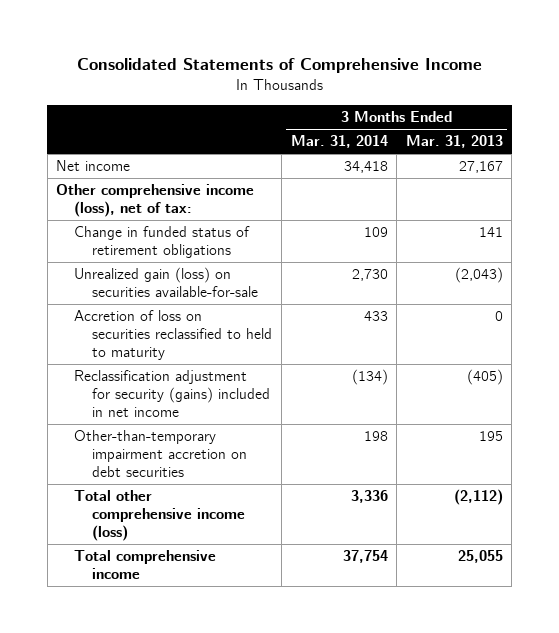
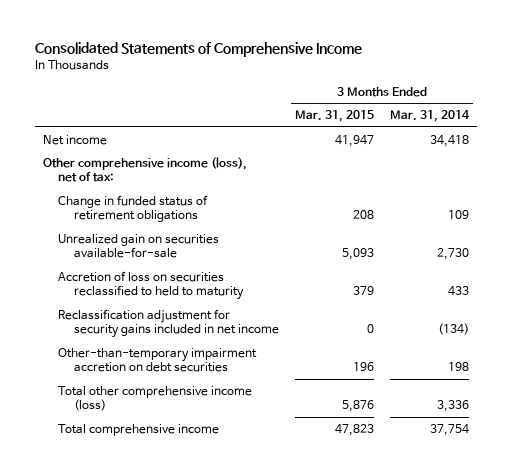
[405,135,503,149] Mar. 31, 2013 -> none
none -> [295,110,375,123] Mar. 31, 2015
[74,267,259,298] Unrealized gain (loss) on securities available-for-sale -> [58,233,220,259] Unrealized gain on securities available-for-sale
[74,370,271,417] Reclassification adjustment for security (gains) included in net income -> [58,308,279,339] Reclassification adjustment for security gains included in net income

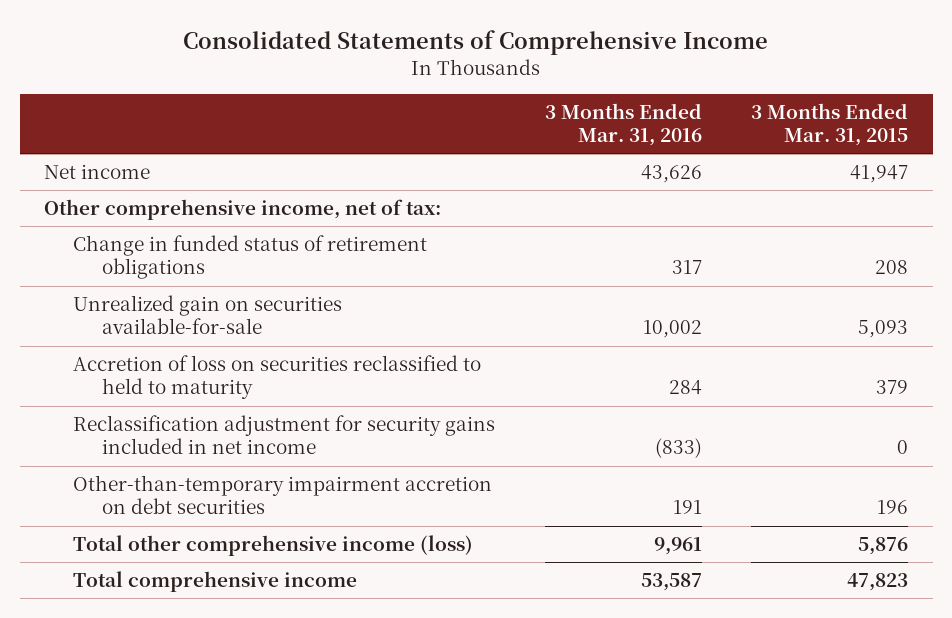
[390,110,471,123] Mar. 31, 2014 -> none
none -> [544,102,702,146] 3 Months Ended Mar. 31, 2016
[42,156,247,183] Other comprehensive income (loss), net of tax: -> [44,199,442,221] Other comprehensive income, net of tax:

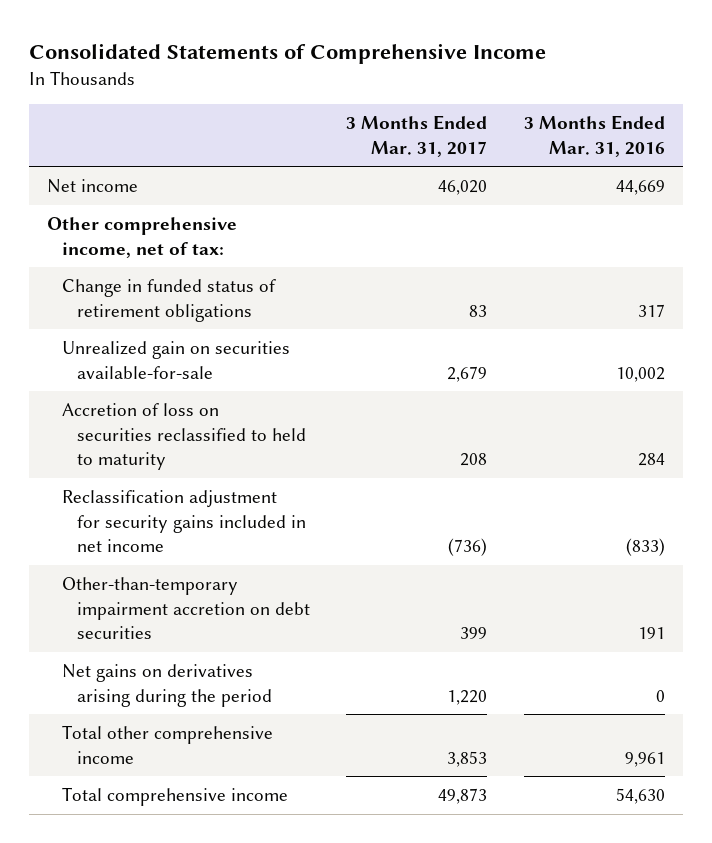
[750,102,908,146] 3 Months Ended Mar. 31, 2015 -> none
none -> [346,115,488,157] 3 Months Ended Mar. 31, 2017
[640,165,702,184] 43,626 -> [615,180,665,196] 44,669
none -> [62,664,273,707] Net gains on derivatives arising during the period
[73,535,474,557] Total other comprehensive income (loss) -> [62,725,274,764] Total other comprehensive income
[640,573,702,592] 53,587 -> [615,788,665,805] 54,630

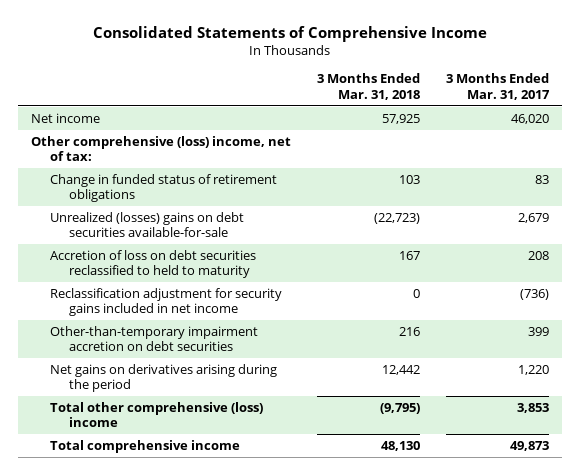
[523,115,665,157] 3 Months Ended Mar. 31, 2016 -> none
none -> [316,73,420,100] 3 Months Ended Mar. 31, 2018
[47,217,238,258] Other comprehensive income, net of tax: -> [31,135,292,162] Other comprehensive (loss) income, net of tax:
[62,341,291,379] Unrealized gain on securities available-for-sale -> [49,211,244,238] Unrealized (losses) gains on debt securities available-for-sale
[62,403,307,470] Accretion of loss on securities reclassified to held to maturity -> [49,249,256,279] Accretion of loss on debt securities reclassified to held to maturity
[62,725,274,764] Total other comprehensive income -> [49,401,263,428] Total other comprehensive (loss) income

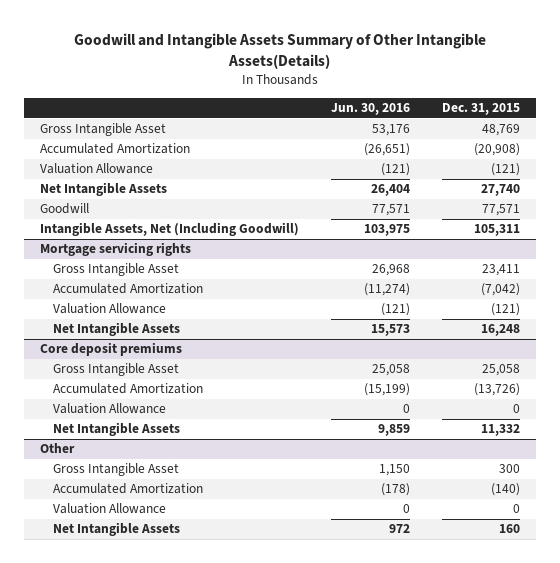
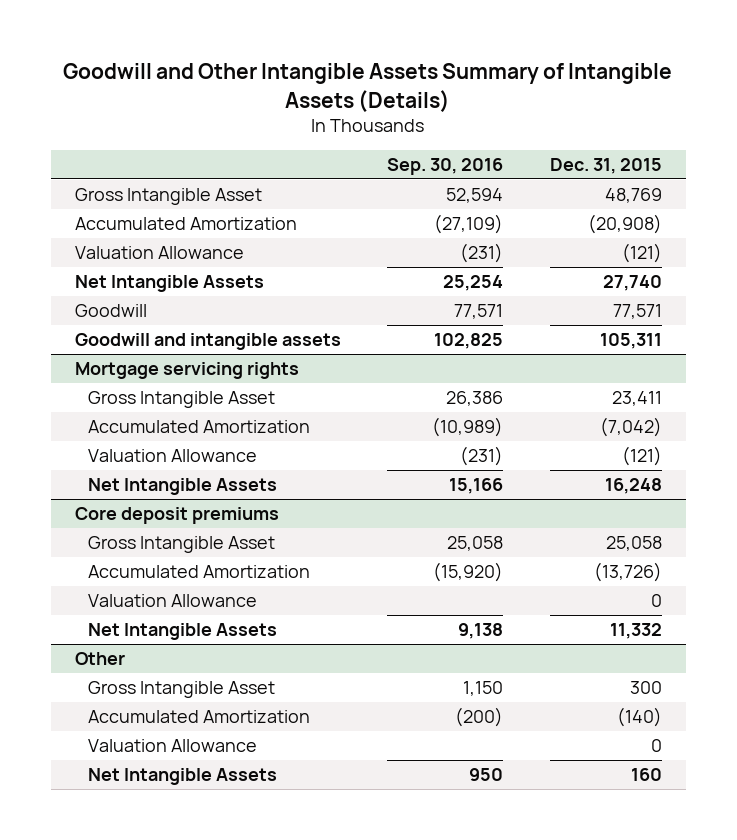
[74,33,487,70] Goodwill and Intangible Assets Summary of Other Intangible Assets(Details) -> [63,63,673,112] Goodwill and Other Intangible Assets Summary of Intangible Assets (Details)
[331,103,411,116] Jun. 30, 2016 -> none
none -> [387,158,504,176] Sep. 30, 2016
[40,222,300,237] Intangible Assets, Net (Including Goodwill) -> [74,332,341,350] Goodwill and intangible assets

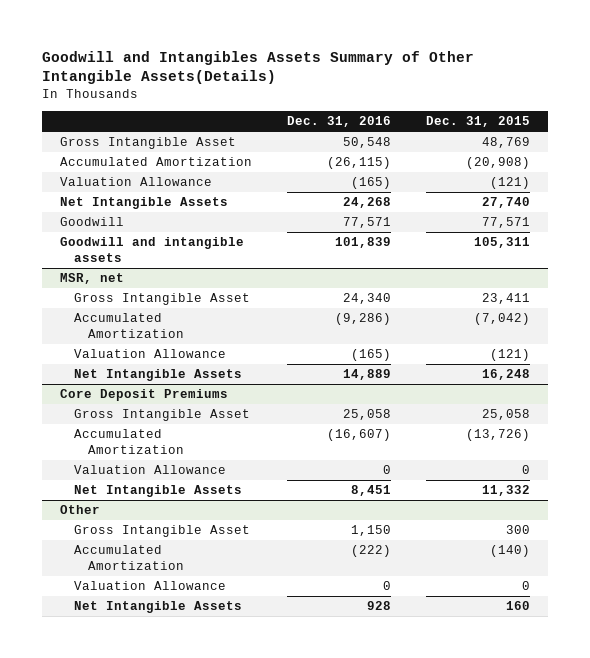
[63,63,673,112] Goodwill and Other Intangible Assets Summary of Intangible Assets (Details) -> [42,50,475,85] Goodwill and Intangibles Assets Summary of Other Intangible Assets(Details)
[387,158,504,176] Sep. 30, 2016 -> none
none -> [286,116,391,128] Dec. 31, 2016
[74,361,299,379] Mortgage servicing rights -> [59,273,124,285] MSR, net
[74,506,279,524] Core deposit premiums -> [59,389,228,402] Core Deposit Premiums

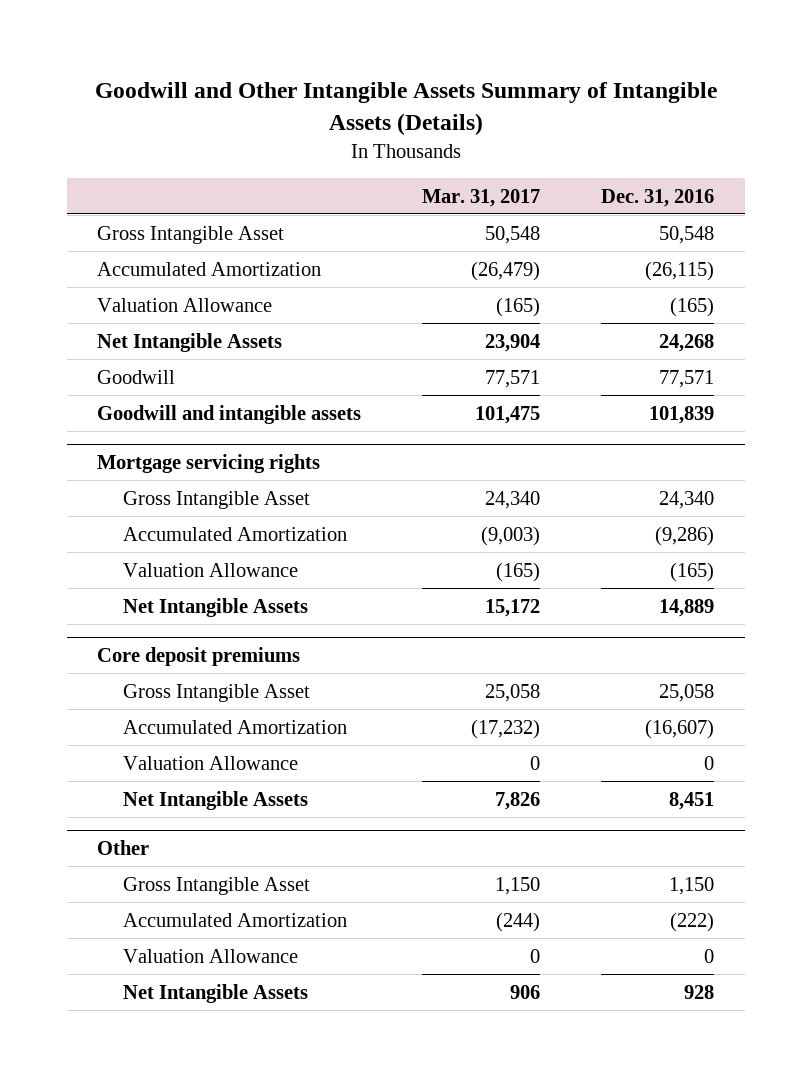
[42,50,475,85] Goodwill and Intangibles Assets Summary of Other Intangible Assets(Details) -> [94,82,717,136] Goodwill and Other Intangible Assets Summary of Intangible Assets (Details)
[426,116,531,128] Dec. 31, 2015 -> none
none -> [422,188,541,207] Mar. 31, 2017
[59,273,124,285] MSR, net -> [97,453,321,473] Mortgage servicing rights
[59,389,228,402] Core Deposit Premiums -> [97,646,301,666] Core deposit premiums

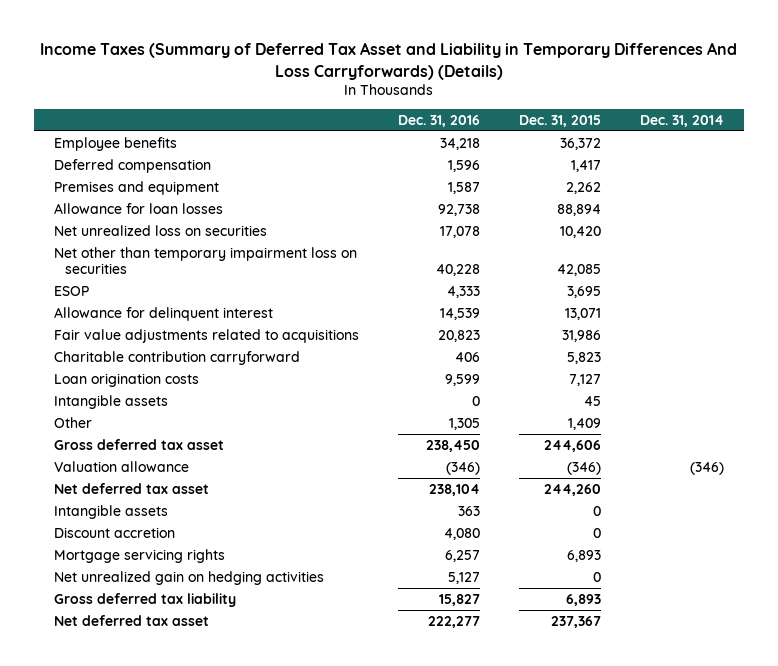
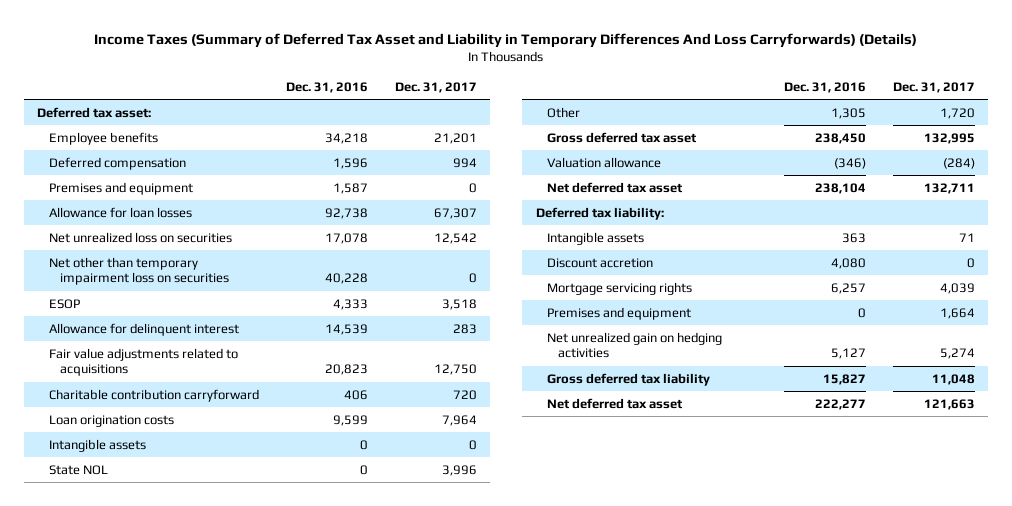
[518,114,601,127] Dec. 31, 2015 -> none
[640,114,725,127] Dec. 31, 2014 -> none
none -> [394,81,477,93] Dec. 31, 2017
none -> [37,106,152,118] Deferred tax asset:
none -> [48,464,108,475] State NOL
none -> [535,206,664,220] Deferred tax liability:
none -> [546,306,691,320] Premises and equipment

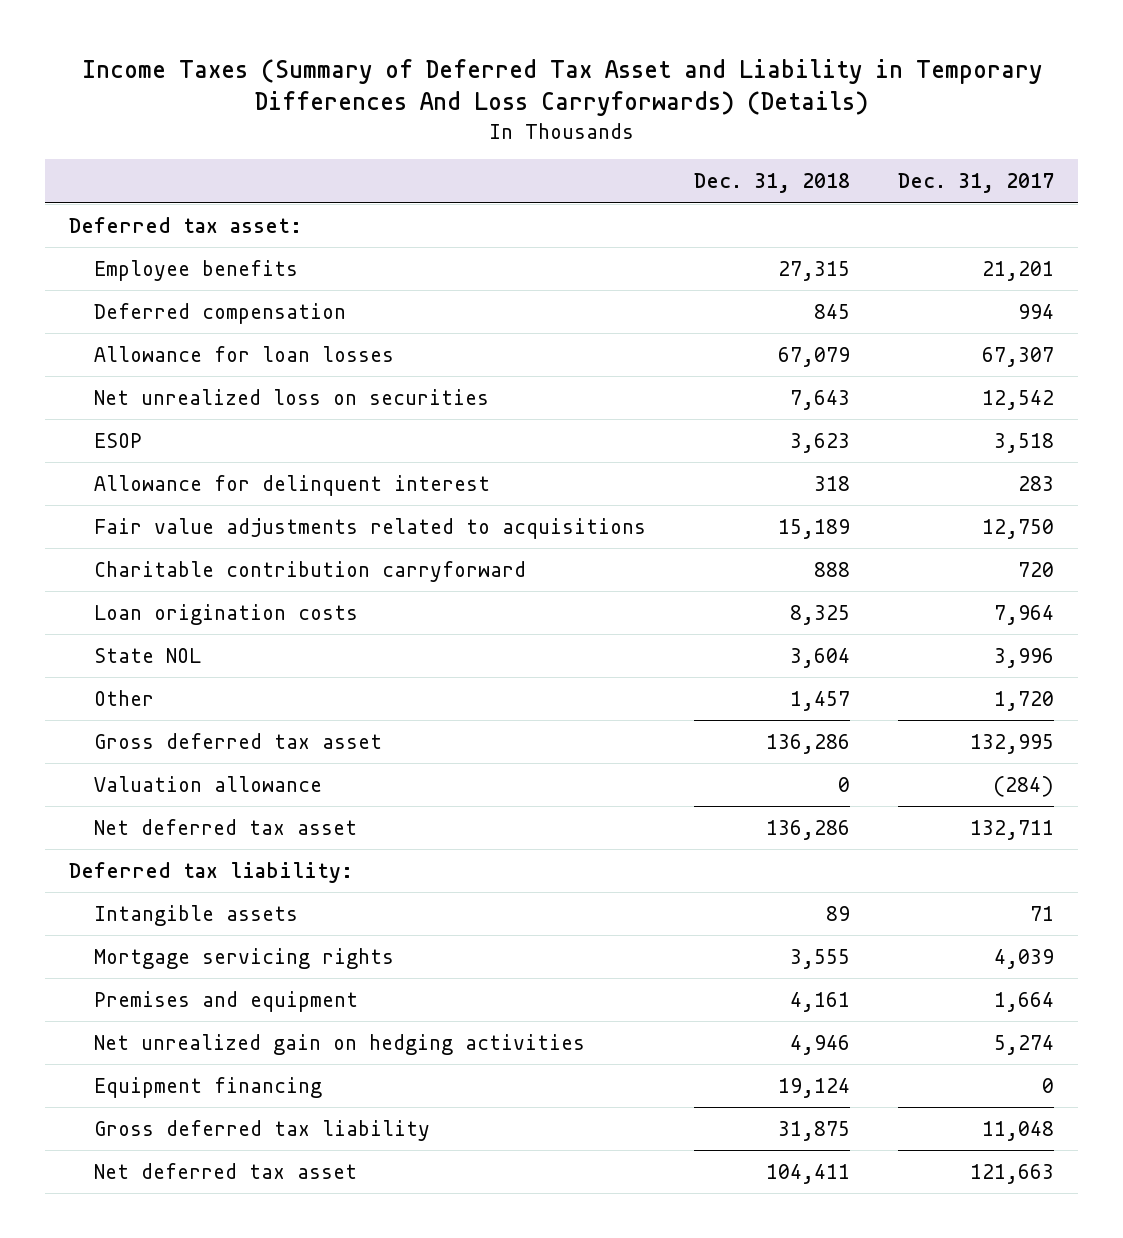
[285,81,368,93] Dec. 31, 2016 -> none
none -> [694,173,851,194] Dec. 31, 2018
[48,181,193,195] Premises and equipment -> none
[48,256,230,286] Net other than temporary impairment loss on securities -> none
[48,438,146,452] Intangible assets -> none
[546,257,653,268] Discount accretion -> none
none -> [94,1076,323,1098] Equipment financing

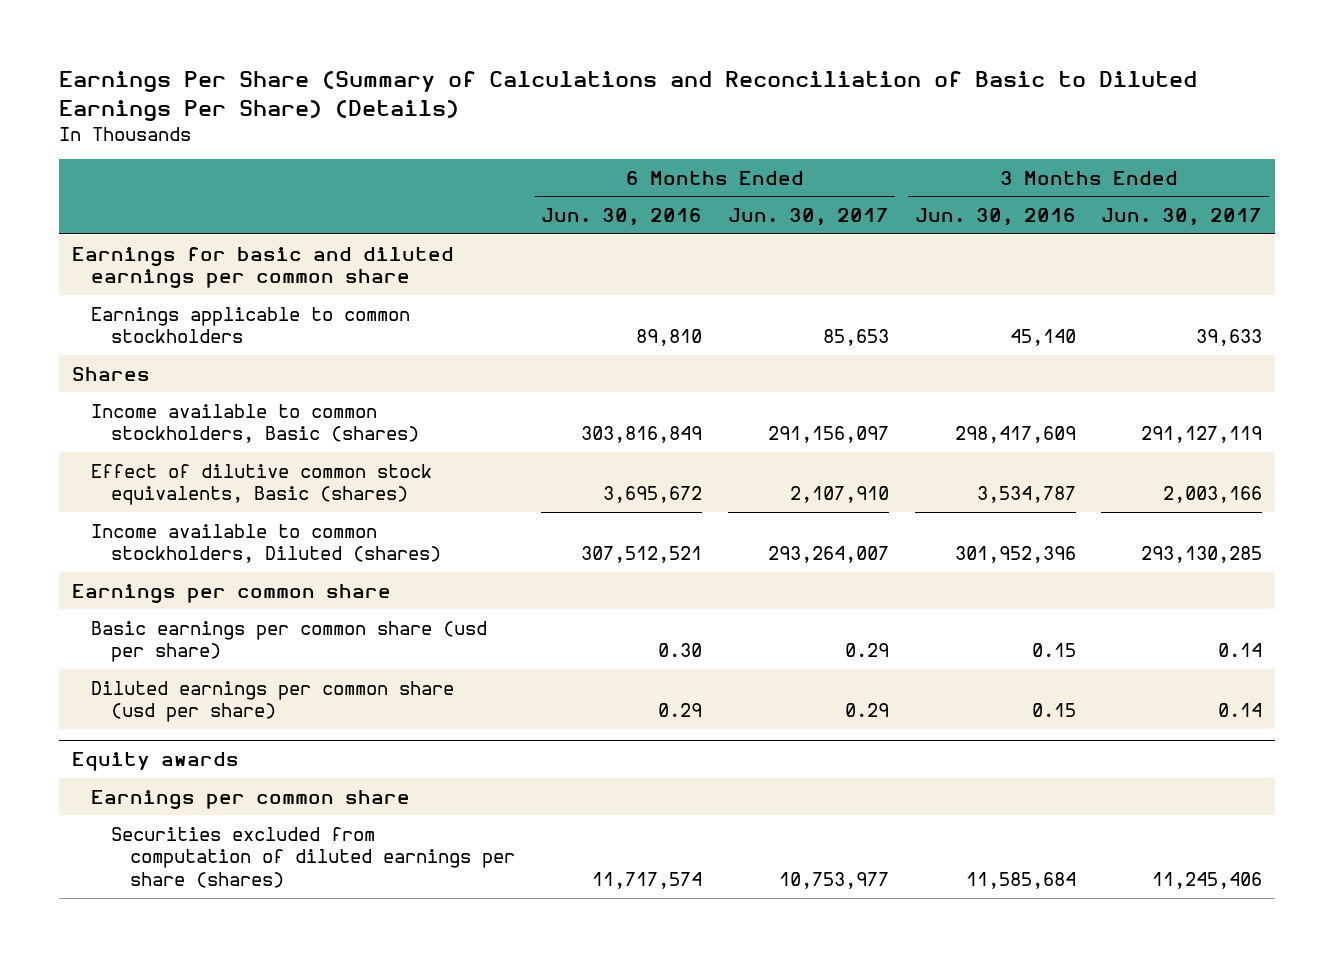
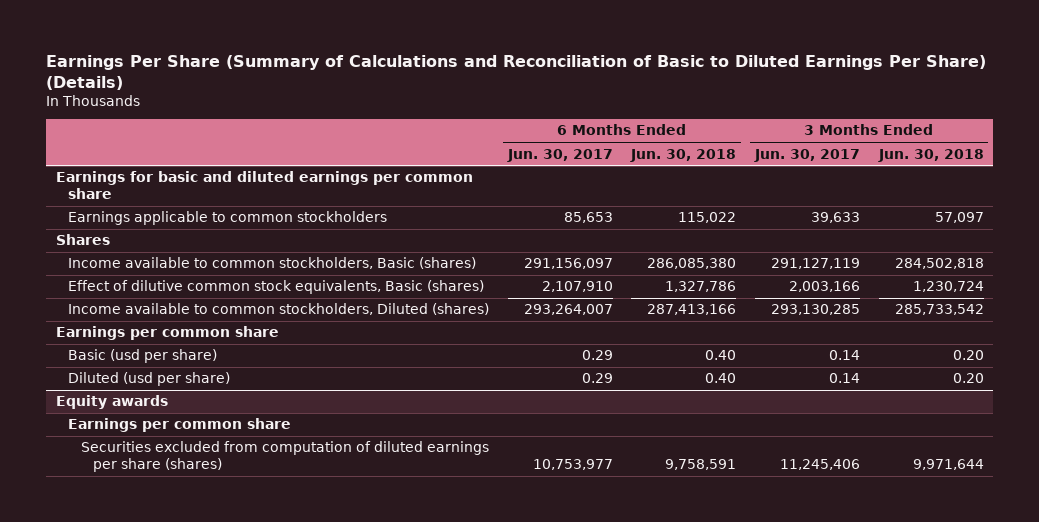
[541,208,703,227] Jun. 30, 2016 -> none
[914,208,1076,227] Jun. 30, 2016 -> none
none -> [630,148,737,162] Jun. 30, 2018
none -> [877,148,984,162] Jun. 30, 2018
[91,620,488,663] Basic earnings per common share (usd per share) -> [68,349,218,364] Basic (usd per share)
[91,680,455,723] Diluted earnings per common share (usd per share) -> [68,372,231,387] Diluted (usd per share)

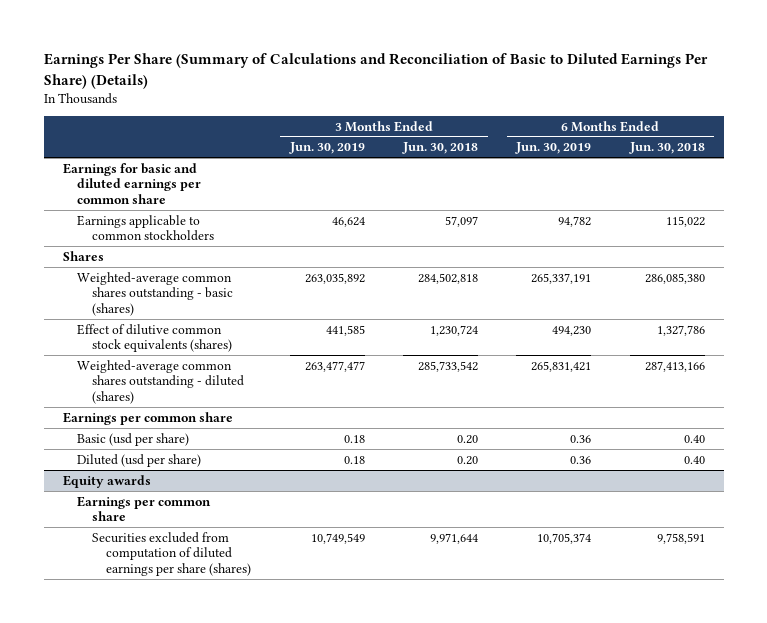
[506,148,613,162] Jun. 30, 2017 -> none
[754,148,861,162] Jun. 30, 2017 -> none
none -> [288,142,365,155] Jun. 30, 2019
none -> [515,142,592,155] Jun. 30, 2019
[68,257,477,270] Income available to common stockholders, Basic (shares) -> [77,271,233,316] Weighted-average common shares outstanding - basic (shares)
[68,280,485,295] Effect of dilutive common stock equivalents, Basic (shares) -> [77,323,232,353] Effect of dilutive common stock equivalents (shares)
[68,303,490,316] Income available to common stockholders, Diluted (shares) -> [77,359,244,404] Weighted-average common shares outstanding - diluted (shares)

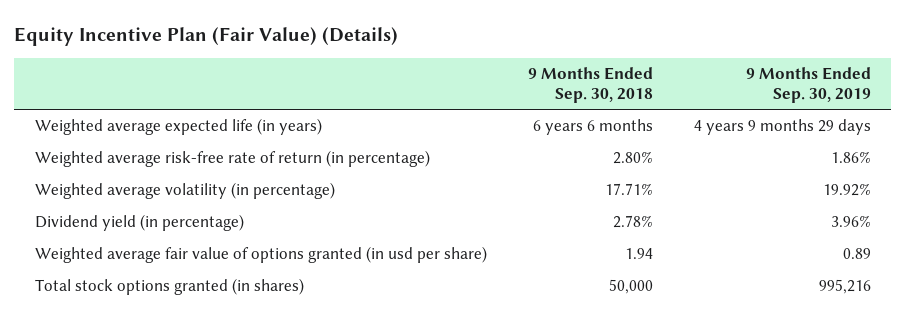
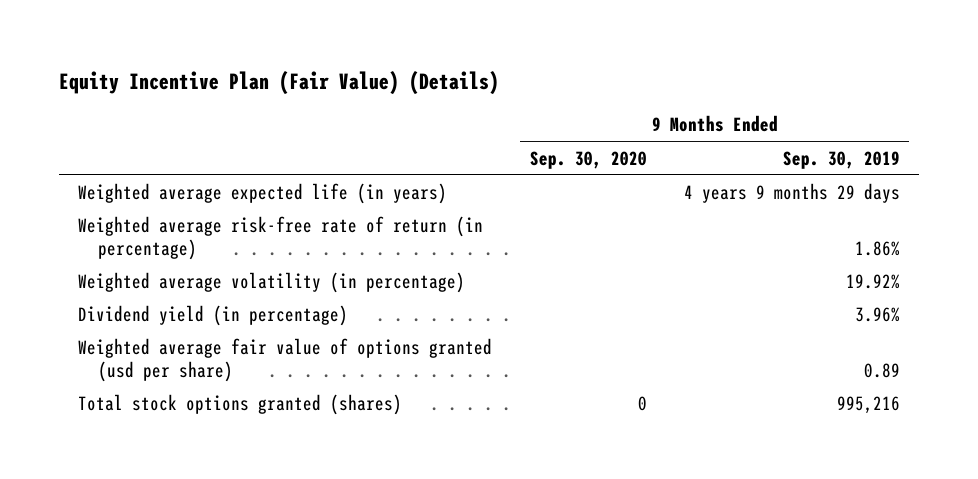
[527,67,653,103] 9 Months Ended Sep. 30, 2018 -> none
none -> [529,150,647,169] Sep. 30, 2020
[34,246,487,264] Weighted average fair value of options granted (in usd per share) -> [78,338,493,383] Weighted average fair value of options granted (usd per share)
[34,278,304,296] Total stock options granted (in shares) -> [78,394,403,416] Total stock options granted (shares)

